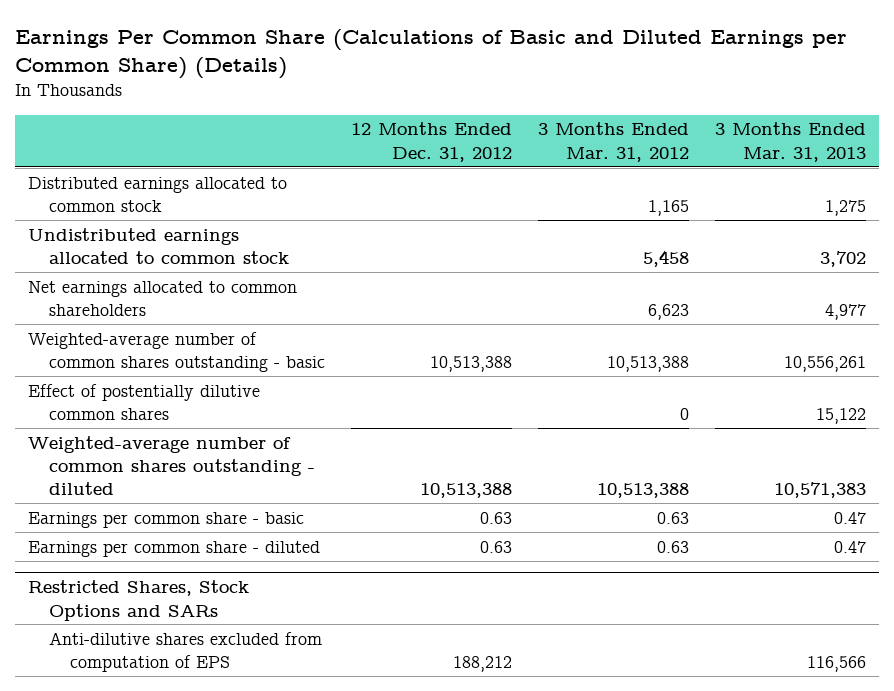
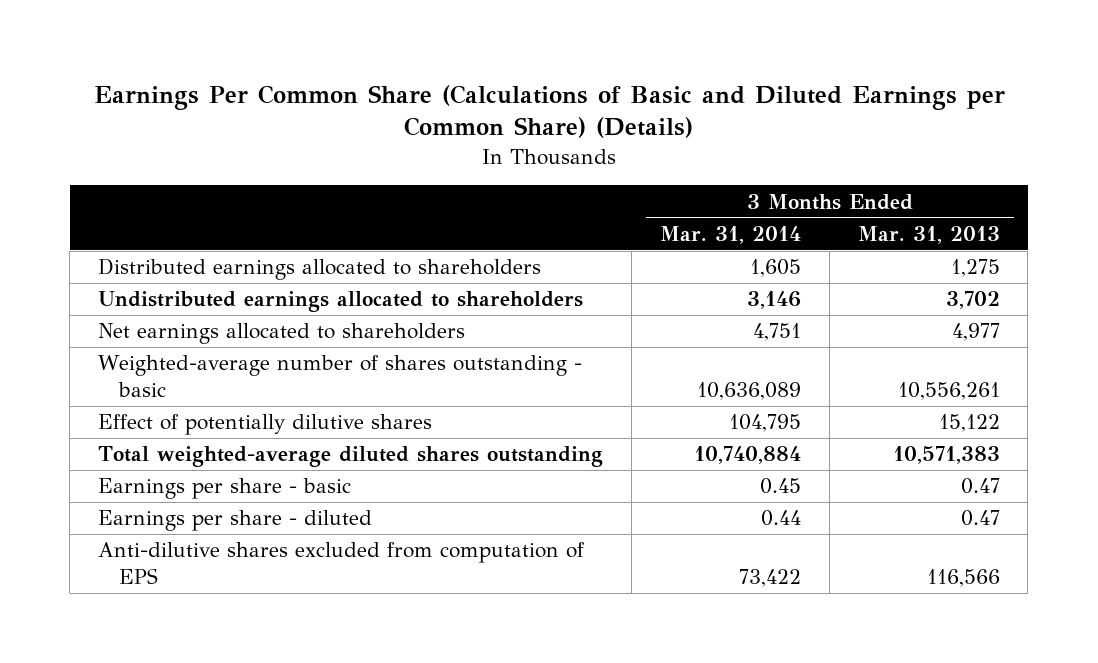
[351,122,513,162] 12 Months Ended Dec. 31, 2012 -> none
[538,122,690,162] 3 Months Ended Mar. 31, 2012 -> none
none -> [659,225,801,244] Mar. 31, 2014
[28,580,250,621] Restricted Shares, Stock Options and SARs -> none
[28,176,288,212] Distributed earnings allocated to common stock -> [98,258,542,281] Distributed earnings allocated to shareholders
[28,227,289,264] Undistributed earnings allocated to common stock -> [98,291,584,313] Undistributed earnings allocated to shareholders
[28,280,298,316] Net earnings allocated to common shareholders -> [98,323,466,345] Net earnings allocated to shareholders
[28,331,325,372] Weighted-average number of common shares outstanding - basic -> [98,355,583,398] Weighted-average number of shares outstanding - basic
[28,383,261,420] Effect of postentially dilutive common shares -> [98,414,433,436] Effect of potentially dilutive shares
[28,435,315,496] Weighted-average number of common shares outstanding - diluted -> [98,446,604,468] Total weighted-average diluted shares outstanding
[28,511,305,528] Earnings per common share - basic -> [98,478,352,500] Earnings per share - basic
[28,540,321,557] Earnings per common share - diluted -> [98,510,373,532] Earnings per share - diluted

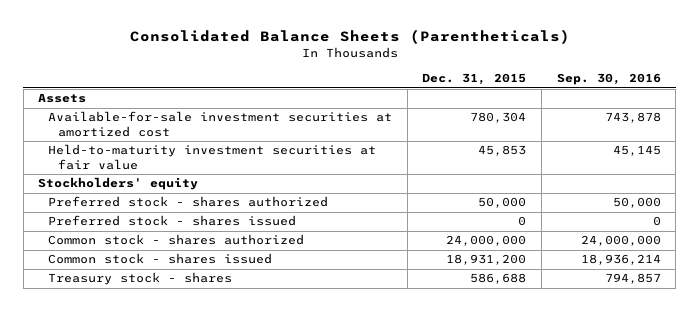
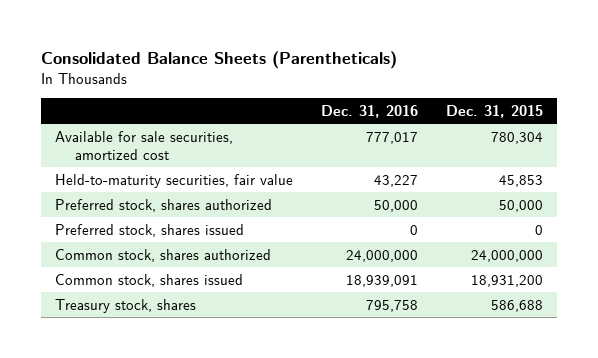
[556,73,661,86] Sep. 30, 2016 -> none
none -> [321,104,419,118] Dec. 31, 2016
[38,93,87,104] Assets -> none
[38,177,199,191] Stockholders' equity -> none
[48,111,393,137] Available-for-sale investment securities at amortized cost -> [55,130,234,161] Available for sale securities, amortized cost
[48,144,377,170] Held-to-maturity investment securities at fair value -> [55,173,294,188] Held-to-maturity securities, fair value
[48,196,329,208] Preferred stock - shares authorized -> [55,198,273,212] Preferred stock, shares authorized
[48,215,297,227] Preferred stock - shares issued -> [55,223,245,237] Preferred stock, shares issued
[48,234,305,246] Common stock - shares authorized -> [55,248,272,262] Common stock, shares authorized
[48,253,273,265] Common stock - shares issued -> [55,273,244,287] Common stock, shares issued
[48,272,233,286] Treasury stock - shares -> [55,298,197,313] Treasury stock, shares

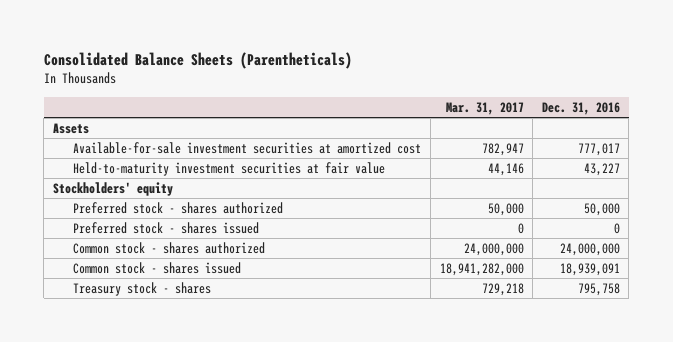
[446,104,544,118] Dec. 31, 2015 -> none
none -> [445,101,524,115] Mar. 31, 2017
none -> [52,123,89,135] Assets
[55,130,234,161] Available for sale securities, amortized cost -> [73,142,422,155] Available-for-sale investment securities at amortized cost
[55,173,294,188] Held-to-maturity securities, fair value -> [73,162,386,177] Held-to-maturity investment securities at fair value
none -> [52,182,173,197] Stockholders' equity
[55,198,273,212] Preferred stock, shares authorized -> [73,202,284,215] Preferred stock - shares authorized
[55,223,245,237] Preferred stock, shares issued -> [73,222,260,235] Preferred stock - shares issued
[55,248,272,262] Common stock, shares authorized -> [73,242,266,255] Common stock - shares authorized
[55,273,244,287] Common stock, shares issued -> [73,262,242,275] Common stock - shares issued
[55,298,197,313] Treasury stock, shares -> [73,282,212,297] Treasury stock - shares

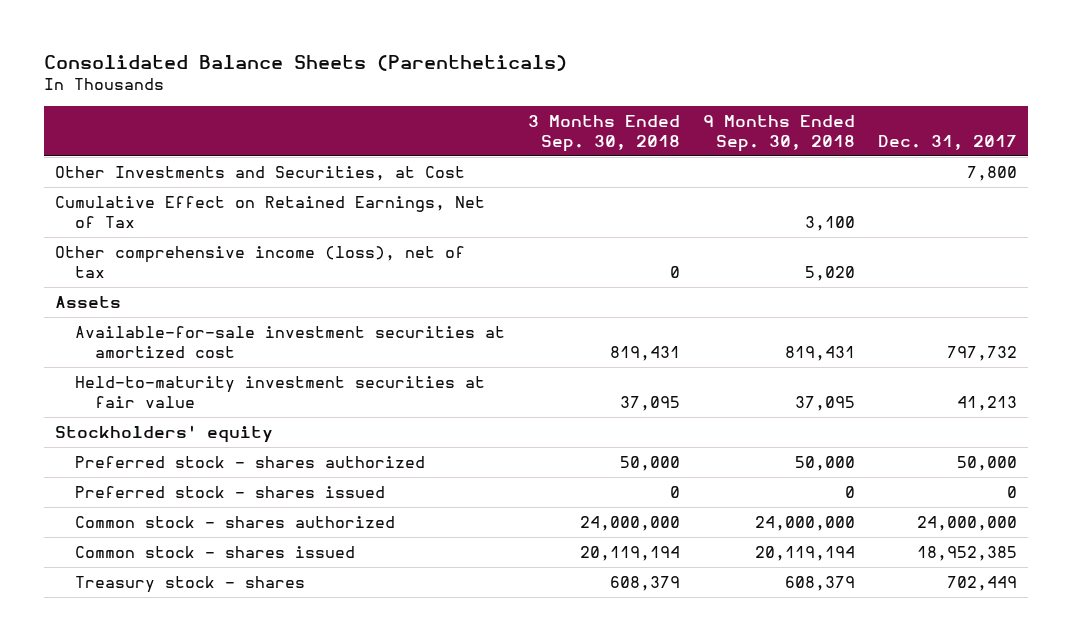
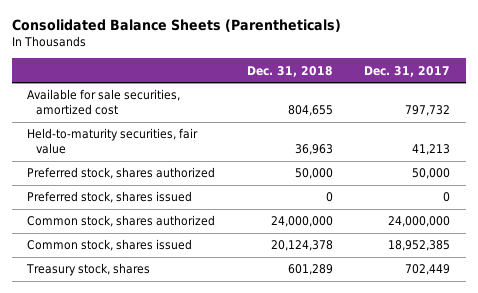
[528,114,681,153] 3 Months Ended Sep. 30, 2018 -> none
[703,114,856,153] 9 Months Ended Sep. 30, 2018 -> none
none -> [246,65,333,77] Dec. 31, 2018
[55,165,466,181] Other Investments and Securities, at Cost -> none
[55,195,486,229] Cumulative Effect on Retained Earnings, Net of Tax -> none
[55,245,466,279] Other comprehensive income (loss), net of tax -> none
[55,295,122,308] Assets -> none
[55,424,274,443] Stockholders' equity -> none
[75,325,506,359] Available-for-sale investment securities at amortized cost -> [27,89,181,116] Available for sale securities, amortized cost
[75,375,486,409] Held-to-maturity investment securities at fair value -> [27,128,199,155] Held-to-maturity securities, fair value
[75,455,426,468] Preferred stock - shares authorized -> [27,167,216,180] Preferred stock, shares authorized
[75,485,386,498] Preferred stock - shares issued -> [27,191,193,204] Preferred stock, shares issued
[75,515,396,528] Common stock - shares authorized -> [27,215,216,228] Common stock, shares authorized
[75,545,356,558] Common stock - shares issued -> [27,239,193,252] Common stock, shares issued
[75,575,306,593] Treasury stock - shares -> [26,263,151,277] Treasury stock, shares

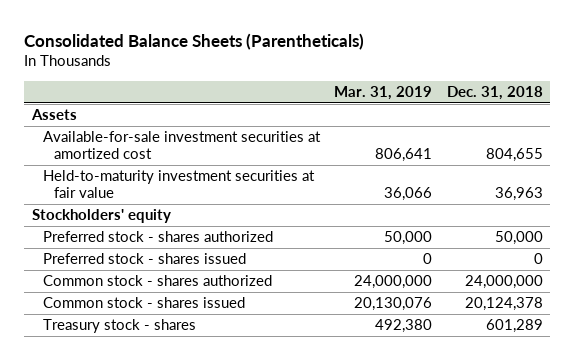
[364,65,451,77] Dec. 31, 2017 -> none
none -> [334,85,433,100] Mar. 31, 2019
none -> [30,109,77,121] Assets
[27,89,181,116] Available for sale securities, amortized cost -> [42,131,321,160] Available-for-sale investment securities at amortized cost
[27,128,199,155] Held-to-maturity securities, fair value -> [42,170,315,199] Held-to-maturity investment securities at fair value
none -> [31,209,171,224] Stockholders' equity
[27,167,216,180] Preferred stock, shares authorized -> [42,231,273,243] Preferred stock - shares authorized
[27,191,193,204] Preferred stock, shares issued -> [42,253,246,265] Preferred stock - shares issued
[27,215,216,228] Common stock, shares authorized -> [42,275,272,287] Common stock - shares authorized
[27,239,193,252] Common stock, shares issued -> [42,297,245,309] Common stock - shares issued
[26,263,151,277] Treasury stock, shares -> [42,319,196,334] Treasury stock - shares

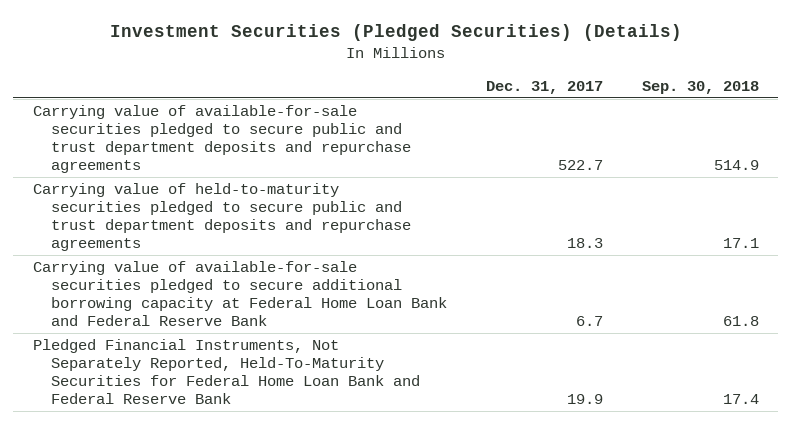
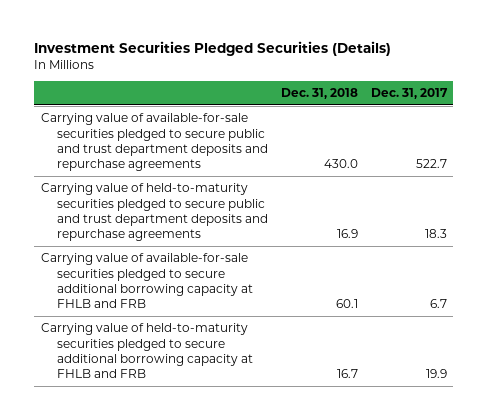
[109,24,682,42] Investment Securities (Pledged Securities) (Details) -> [34,40,392,56] Investment Securities Pledged Securities (Details)
[641,80,759,94] Sep. 30, 2018 -> none
none -> [280,88,358,100] Dec. 31, 2018
[32,261,447,326] Carrying value of available-for-sale securities pledged to secure additional borrowing capacity at Federal Home Loan Bank and Federal Reserve Bank -> [40,253,253,309] Carrying value of available-for-sale securities pledged to secure additional borrowing capacity at FHLB and FRB
[32,339,420,404] Pledged Financial Instruments, Not Separately Reported, Held-To-Maturity Securities for Federal Home Loan Bank and Federal Reserve Bank -> [40,323,253,379] Carrying value of held-to-maturity securities pledged to secure additional borrowing capacity at FHLB and FRB

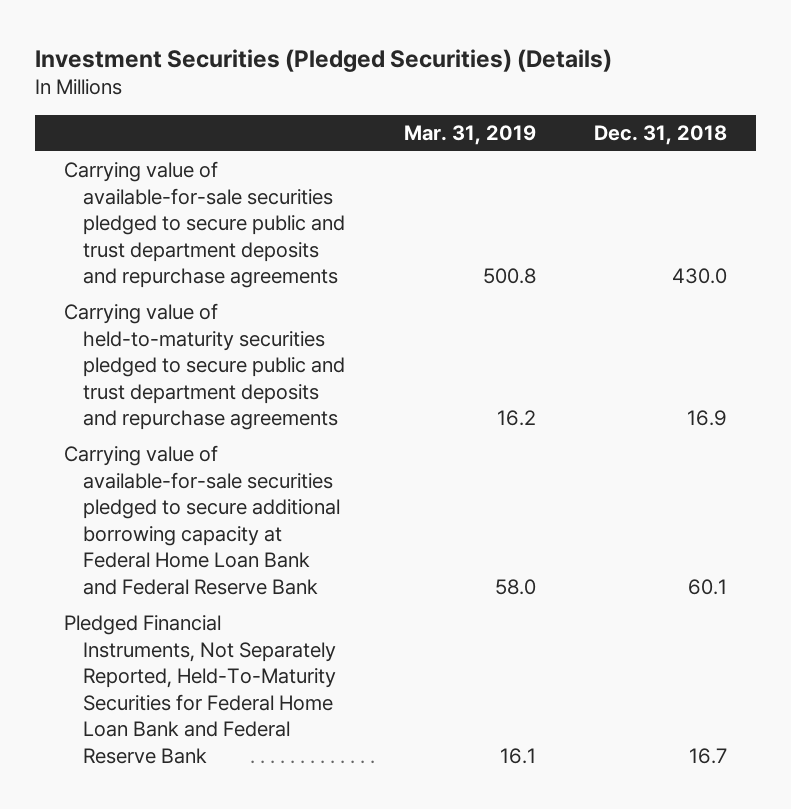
[34,40,392,56] Investment Securities Pledged Securities (Details) -> [34,48,612,72] Investment Securities (Pledged Securities) (Details)
[370,88,448,100] Dec. 31, 2017 -> none
none -> [403,125,536,146] Mar. 31, 2019
[40,253,253,309] Carrying value of available-for-sale securities pledged to secure additional borrowing capacity at FHLB and FRB -> [63,445,341,595] Carrying value of available-for-sale securities pledged to secure additional borrowing capacity at Federal Home Loan Bank and Federal Reserve Bank
[40,323,253,379] Carrying value of held-to-maturity securities pledged to secure additional borrowing capacity at FHLB and FRB -> [63,615,337,764] Pledged Financial Instruments, Not Separately Reported, Held-To-Maturity Securities for Federal Home Loan Bank and Federal Reserve Bank

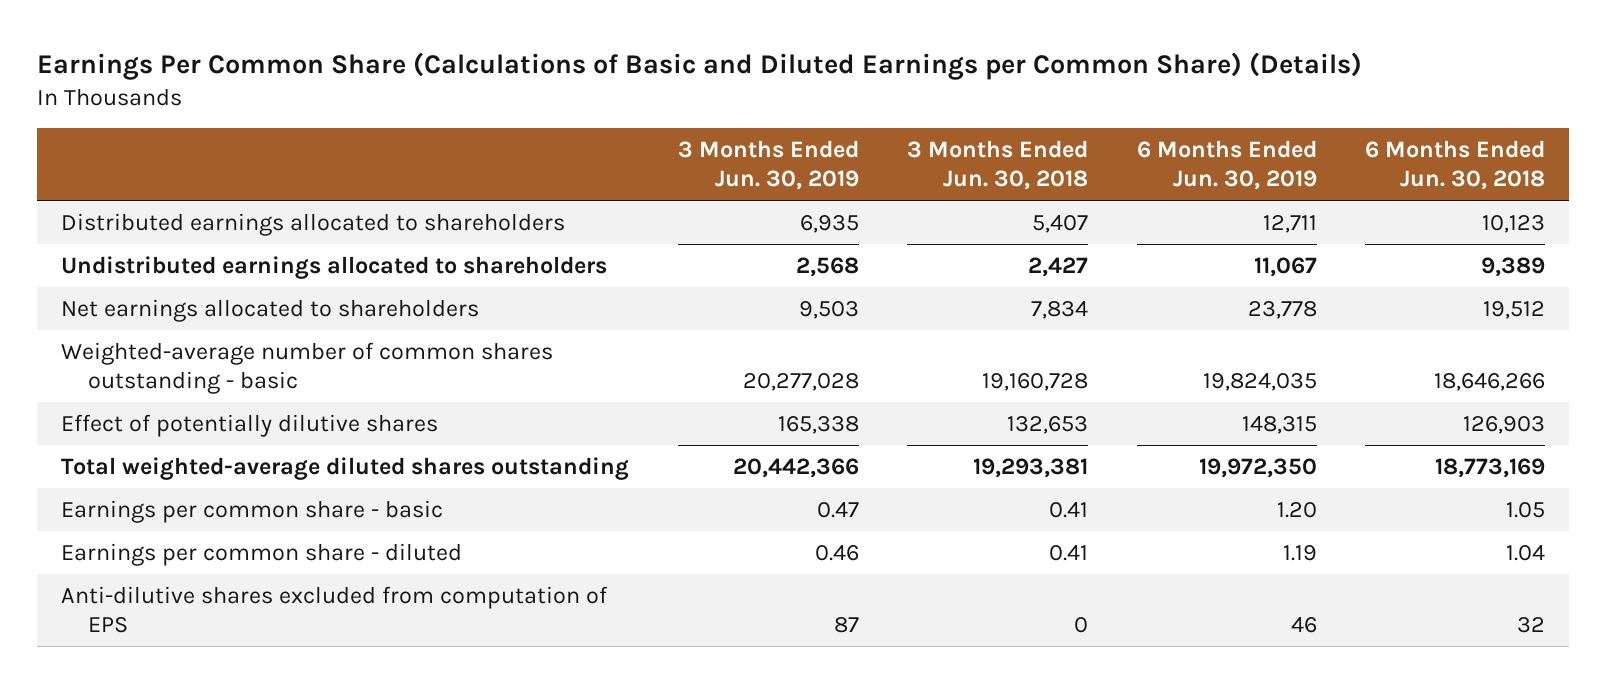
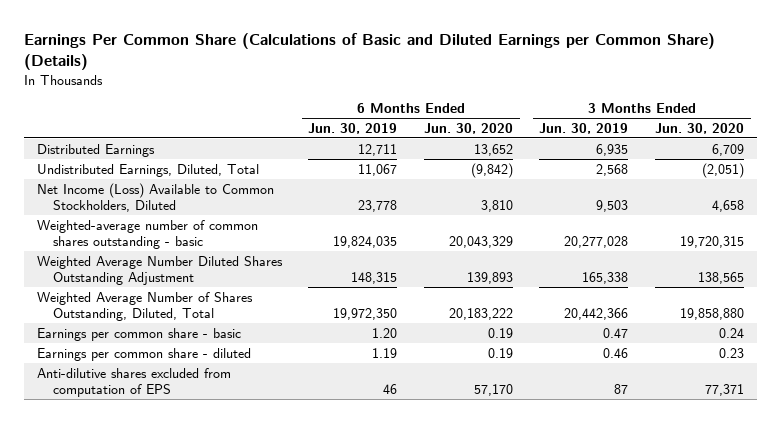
[907,140,1089,191] 3 Months Ended Jun. 30, 2018 -> none
[1364,140,1545,191] 6 Months Ended Jun. 30, 2018 -> none
none -> [423,122,513,134] Jun. 30, 2020
none -> [654,122,744,134] Jun. 30, 2020
[61,212,566,236] Distributed earnings allocated to shareholders -> [36,143,155,157] Distributed Earnings
[61,255,608,279] Undistributed earnings allocated to shareholders -> [36,163,259,177] Undistributed Earnings, Diluted, Total
[61,298,480,322] Net earnings allocated to shareholders -> [36,182,274,212] Net Income (Loss) Available to Common Stockholders, Diluted
[61,413,439,437] Effect of potentially dilutive shares -> [36,255,283,285] Weighted Average Number Diluted Shares Outstanding Adjustment
[61,456,630,480] Total weighted-average diluted shares outstanding -> [36,291,253,321] Weighted Average Number of Shares Outstanding, Diluted, Total

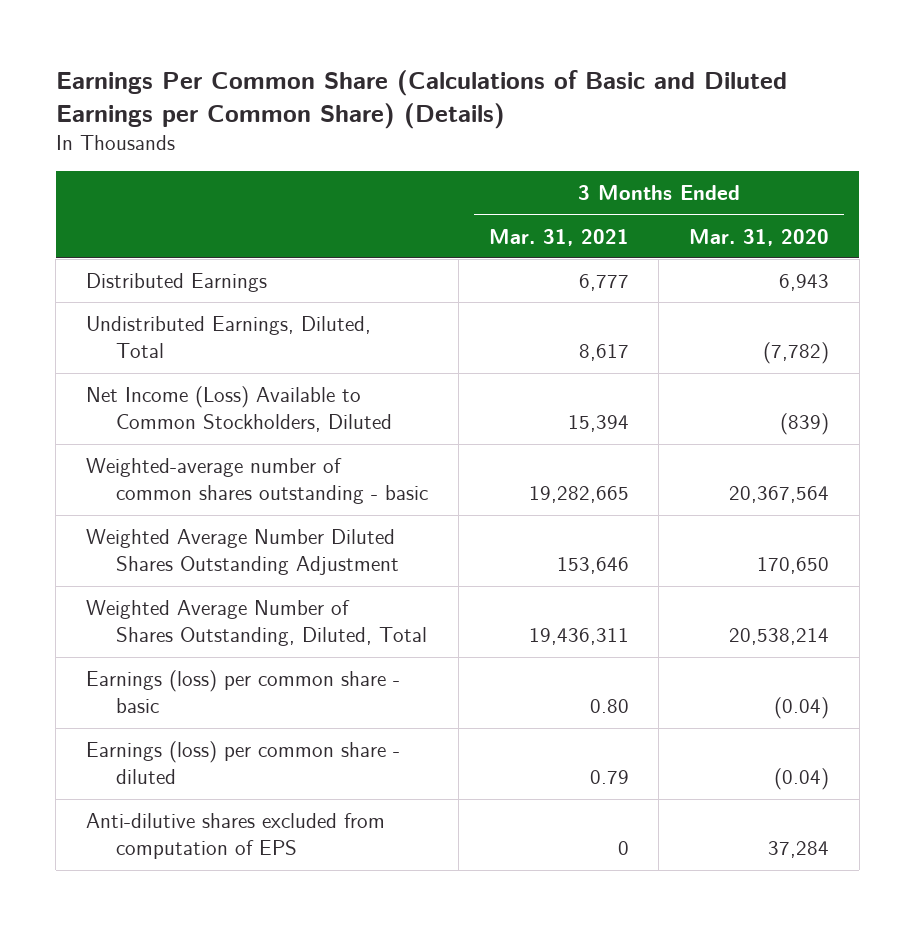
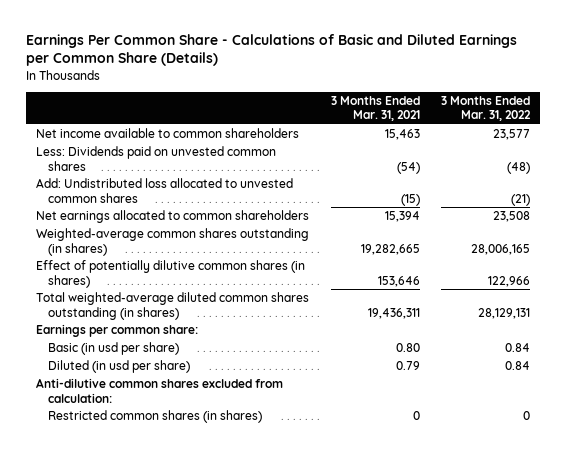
[55,69,787,129] Earnings Per Common Share (Calculations of Basic and Diluted Earnings per Common Share) (Details) -> [25,33,517,67] Earnings Per Common Share - Calculations of Basic and Diluted Earnings per Common Share (Details)
[689,228,830,246] Mar. 31, 2020 -> none
none -> [440,96,531,122] 3 Months Ended Mar. 31, 2022
[86,273,268,293] Distributed Earnings -> none
[86,316,372,359] Undistributed Earnings, Diluted, Total -> none
none -> [36,128,300,139] Net income available to common shareholders
none -> [36,146,277,171] Less: Dividends paid on unvested common shares
none -> [36,178,294,203] Add: Undistributed loss allocated to unvested common shares
[86,386,393,433] Net Income (Loss) Available to Common Stockholders, Diluted -> [36,210,310,224] Net earnings allocated to common shareholders
[86,458,429,505] Weighted-average number of common shares outstanding - basic -> [36,228,310,256] Weighted-average common shares outstanding (in shares)
[86,529,400,576] Weighted Average Number Diluted Shares Outstanding Adjustment -> [36,260,306,288] Effect of potentially dilutive common shares (in shares)
[86,600,428,647] Weighted Average Number of Shares Outstanding, Diluted, Total -> [36,292,310,320] Total weighted-average diluted common shares outstanding (in shares)
none -> [36,324,199,338] Earnings per common share:
[86,670,401,714] Earnings (loss) per common share - basic -> [47,342,179,356] Basic (in usd per share)
[86,741,401,785] Earnings (loss) per common share - diluted -> [47,360,190,374] Diluted (in usd per share)
none -> [36,378,284,403] Anti-dilutive common shares excluded from calculation:
[86,813,386,860] Anti-dilutive shares excluded from computation of EPS -> [47,410,262,424] Restricted common shares (in shares)

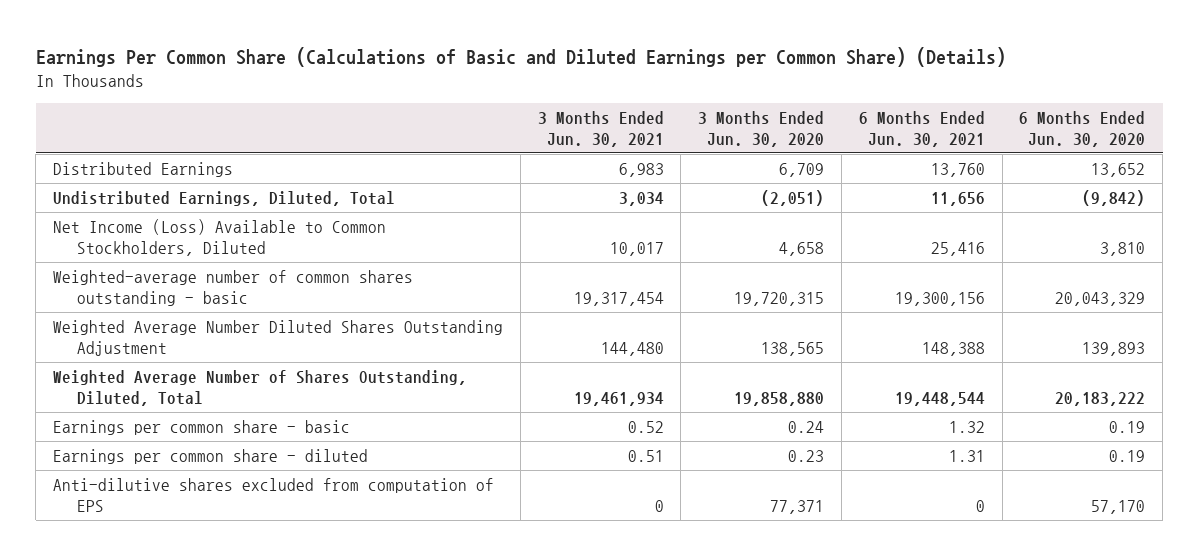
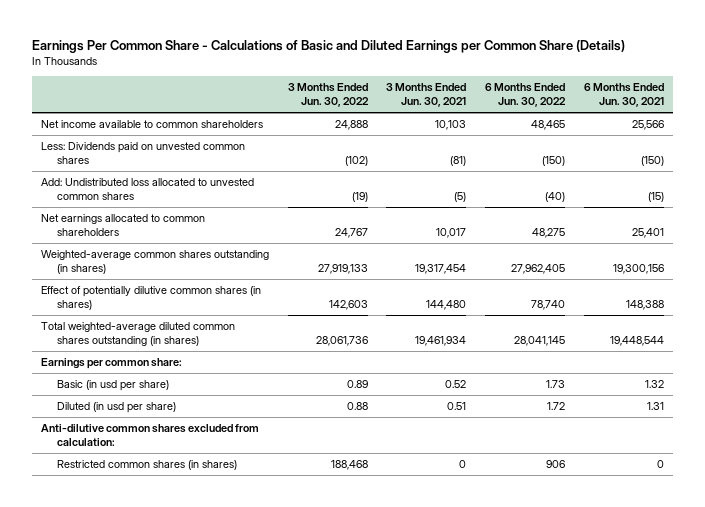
[35,46,1006,67] Earnings Per Common Share (Calculations of Basic and Diluted Earnings per Common Share) (Details) -> [32,39,626,53] Earnings Per Common Share - Calculations of Basic and Diluted Earnings per Common Share (Details)
[698,110,825,147] 3 Months Ended Jun. 30, 2020 -> none
[1019,110,1146,147] 6 Months Ended Jun. 30, 2020 -> none
none -> [287,83,369,108] 3 Months Ended Jun. 30, 2022
none -> [484,83,566,108] 6 Months Ended Jun. 30, 2022
[53,161,234,177] Distributed Earnings -> none
[53,190,396,206] Undistributed Earnings, Diluted, Total -> none
none -> [41,120,264,129] Net income available to common shareholders
none -> [41,142,246,165] Less: Dividends paid on unvested common shares
none -> [41,178,255,201] Add: Undistributed loss allocated to unvested common shares
[53,218,387,256] Net Income (Loss) Available to Common Stockholders, Diluted -> [41,214,206,237] Net earnings allocated to common shareholders
[930,241,985,256] 25,416 -> [631,228,664,239] 25,401
[53,269,414,306] Weighted-average number of common shares outstanding - basic -> [41,250,270,275] Weighted-average common shares outstanding (in shares)
[53,319,504,356] Weighted Average Number Diluted Shares Outstanding Adjustment -> [41,286,262,311] Effect of potentially dilutive common shares (in shares)
[53,369,468,406] Weighted Average Number of Shares Outstanding, Diluted, Total -> [41,322,236,347] Total weighted-average diluted common shares outstanding (in shares)
none -> [41,358,183,370] Earnings per common share:
[53,419,351,435] Earnings per common share - basic -> [57,380,170,392] Basic (in usd per share)
[53,448,369,464] Earnings per common share - diluted -> [57,402,177,414] Diluted (in usd per share)
none -> [41,424,260,447] Anti-dilutive common shares excluded from calculation:
[53,477,495,512] Anti-dilutive shares excluded from computation of EPS -> [57,460,238,471] Restricted common shares (in shares)

